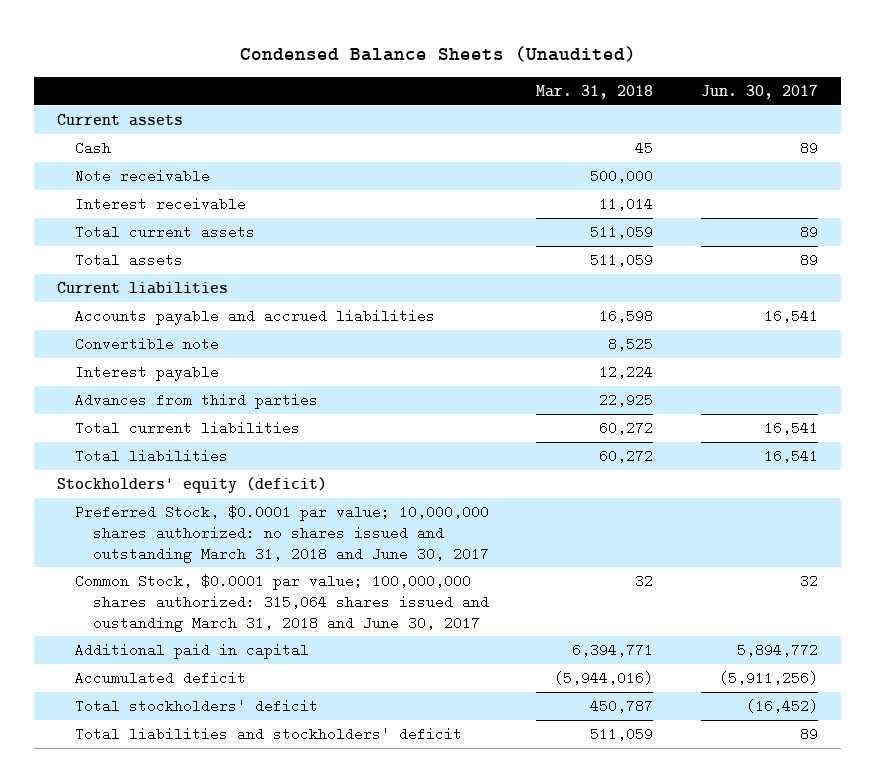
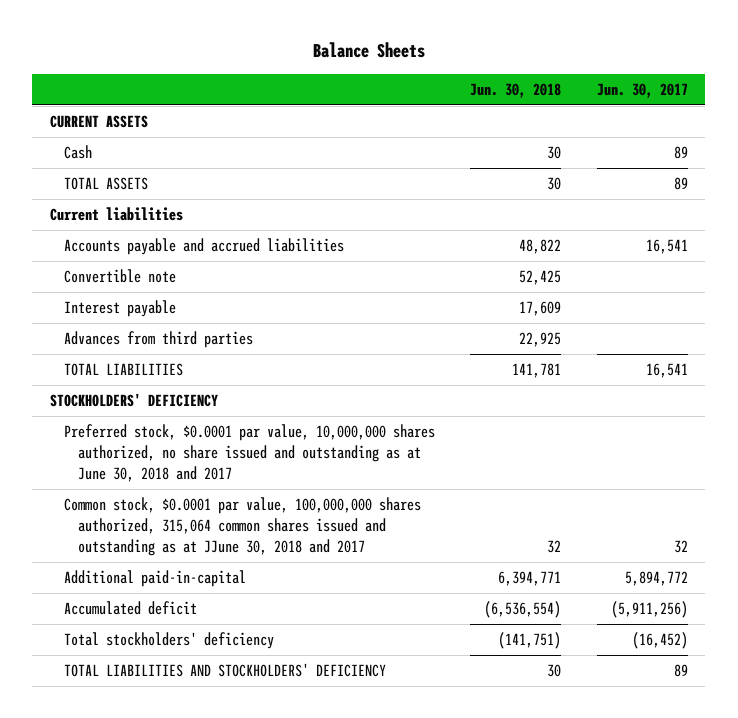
[239,46,636,63] Condensed Balance Sheets (Unaudited) -> [312,42,425,59] Balance Sheets
[536,85,654,100] Mar. 31, 2018 -> none
none -> [470,82,562,98] Jun. 30, 2018
[57,113,184,126] Current assets -> [49,115,148,129] CURRENT ASSETS
[75,168,211,183] Note receivable -> none
[75,196,247,211] Interest receivable -> none
[75,224,256,239] Total current assets -> none
[75,252,184,267] Total assets -> [64,177,149,191] TOTAL ASSETS
[75,420,301,435] Total current liabilities -> none
[75,448,229,463] Total liabilities -> [64,363,184,377] TOTAL LIABILITIES
[57,476,328,493] Stockholders' equity (deficit) -> [49,393,218,408] STOCKHOLDERS' DEFICIENCY
[75,504,490,563] Preferred Stock, $0.0001 par value; 10,000,000 shares authorized: no shares issued and outstanding March 31, 2018 and June 30, 2017 -> [64,424,436,483] Preferred stock, $0.0001 par value, 10,000,000 shares authorized, no share issued and outstanding as at June 30, 2018 and 2017
[75,573,489,632] Common Stock, $0.0001 par value; 100,000,000 shares authorized: 315,064 shares issued and oustanding March 31, 2018 and June 30, 2017 -> [64,497,422,557] Common stock, $0.0001 par value, 100,000,000 shares authorized, 315,064 common shares issued and outstanding as at JJune 30, 2018 and 2017
[75,642,310,659] Additional paid in capital -> [64,570,247,588] Additional paid-in-capital
[75,698,319,713] Total stockholders' deficit -> [64,632,275,650] Total stockholders' deficiency
[75,726,463,741] Total liabilities and stockholders' deficit -> [64,663,387,678] TOTAL LIABILITIES AND STOCKHOLDERS' DEFICIENCY

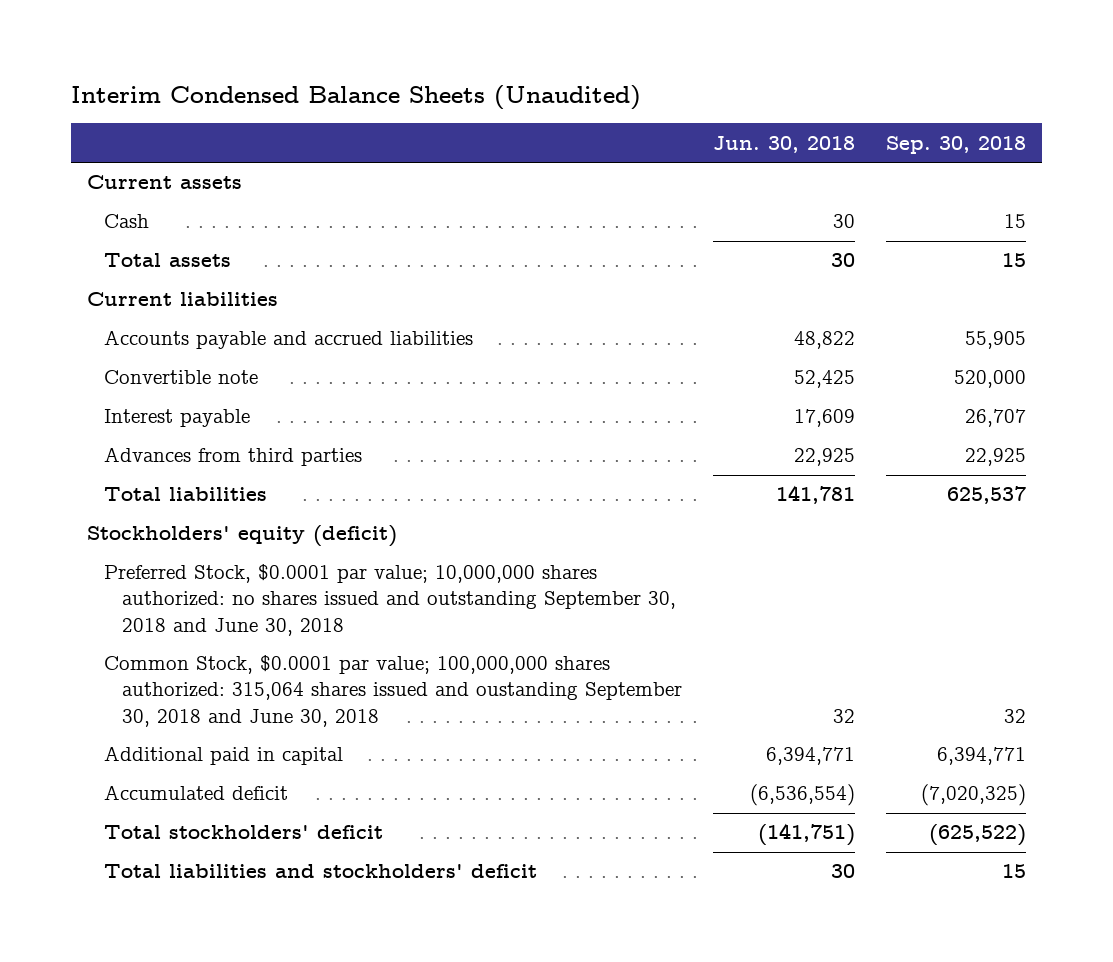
[312,42,425,59] Balance Sheets -> [71,84,642,110] Interim Condensed Balance Sheets (Unaudited)
[596,82,688,98] Jun. 30, 2017 -> none
none -> [886,135,1027,154] Sep. 30, 2018
[49,115,148,129] CURRENT ASSETS -> [86,175,242,190] Current assets
[64,177,149,191] TOTAL ASSETS -> [104,253,232,268] Total assets
[64,363,184,377] TOTAL LIABILITIES -> [104,487,268,502] Total liabilities
[49,393,218,408] STOCKHOLDERS' DEFICIENCY -> [86,525,397,548] Stockholders' equity (deficit)
[64,424,436,483] Preferred stock, $0.0001 par value, 10,000,000 shares authorized, no share issued and outstanding as at June 30, 2018 and 2017 -> [104,564,677,636] Preferred Stock, $0.0001 par value; 10,000,000 shares authorized: no shares issued and outstanding September 30, 2018 and June 30, 2018
[64,497,422,557] Common stock, $0.0001 par value, 100,000,000 shares authorized, 315,064 common shares issued and outstanding as at JJune 30, 2018 and 2017 -> [104,655,683,727] Common Stock, $0.0001 par value; 100,000,000 shares authorized: 315,064 shares issued and oustanding September 30, 2018 and June 30, 2018
[64,570,247,588] Additional paid-in-capital -> [104,746,344,766] Additional paid in capital
[64,632,275,650] Total stockholders' deficiency -> [104,825,384,840] Total stockholders' deficit
[64,663,387,678] TOTAL LIABILITIES AND STOCKHOLDERS' DEFICIENCY -> [104,864,538,879] Total liabilities and stockholders' deficit

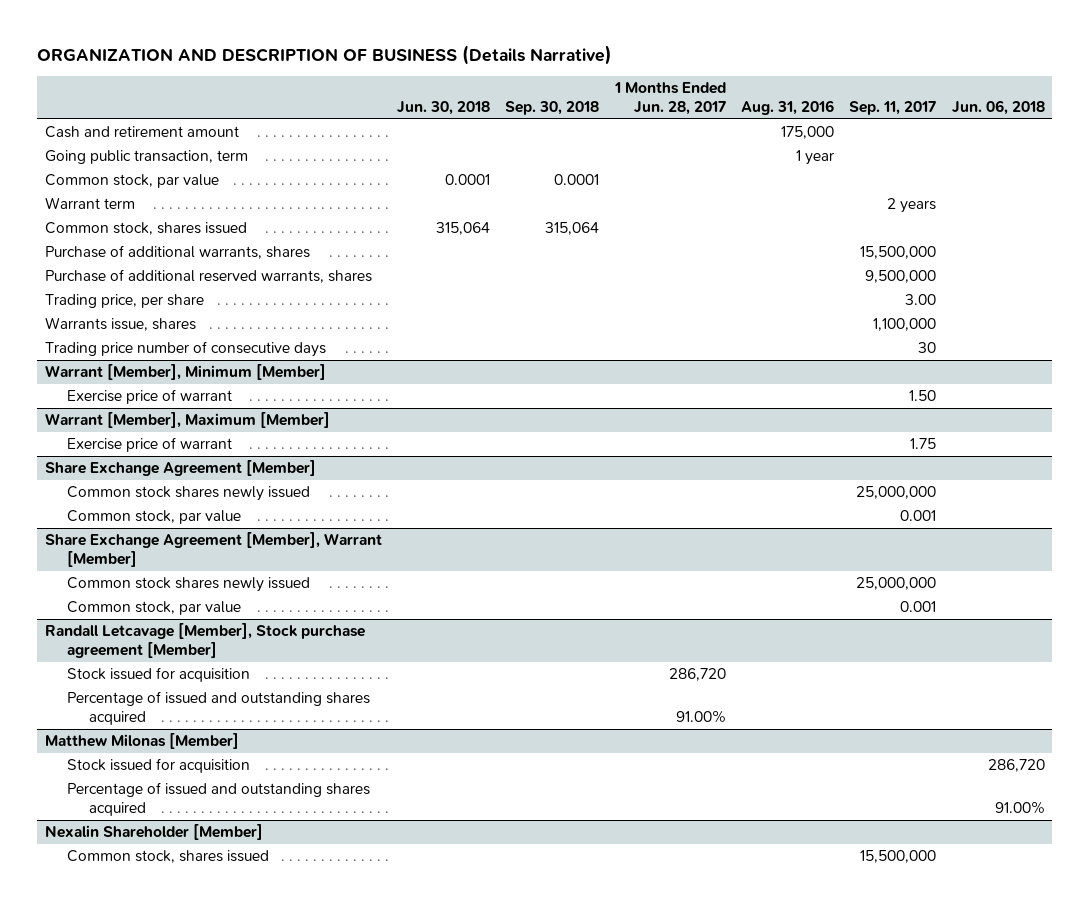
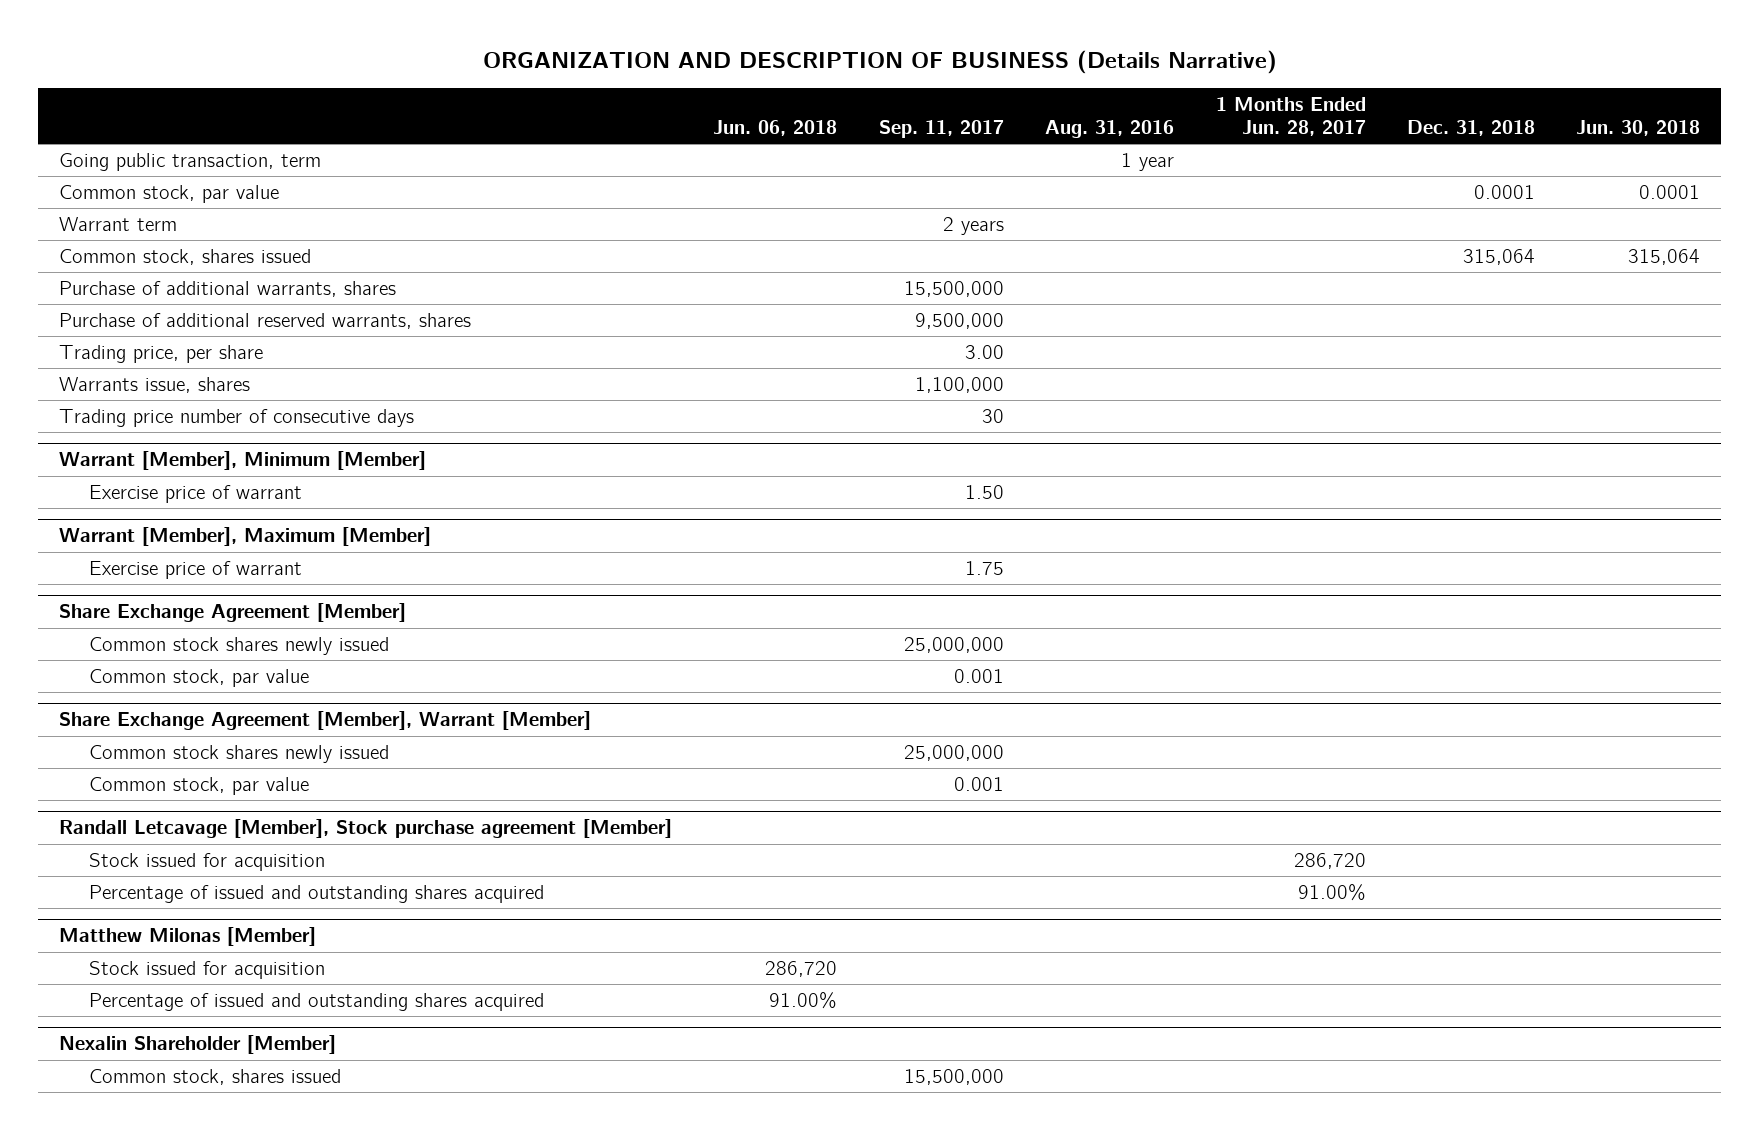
[505,100,600,115] Sep. 30, 2018 -> none
none -> [1406,119,1535,136] Dec. 31, 2018
[44,126,239,139] Cash and retirement amount -> none

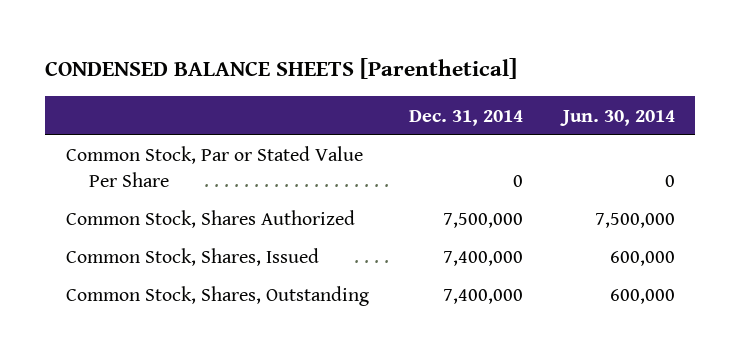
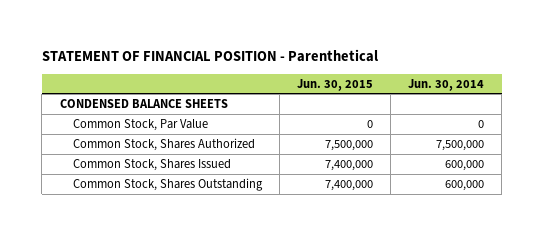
[45,58,518,80] CONDENSED BALANCE SHEETS [Parenthetical] -> [41,49,378,63] STATEMENT OF FINANCIAL POSITION - Parenthetical
[408,109,523,126] Dec. 31, 2014 -> none
none -> [297,78,374,91] Jun. 30, 2015
none -> [59,98,228,108] CONDENSED BALANCE SHEETS
[65,146,363,187] Common Stock, Par or Stated Value Per Share -> [73,118,209,131] Common Stock, Par Value
[65,248,319,267] Common Stock, Shares, Issued -> [73,158,232,171] Common Stock, Shares Issued
[65,286,369,307] Common Stock, Shares, Outstanding -> [73,177,264,191] Common Stock, Shares Outstanding

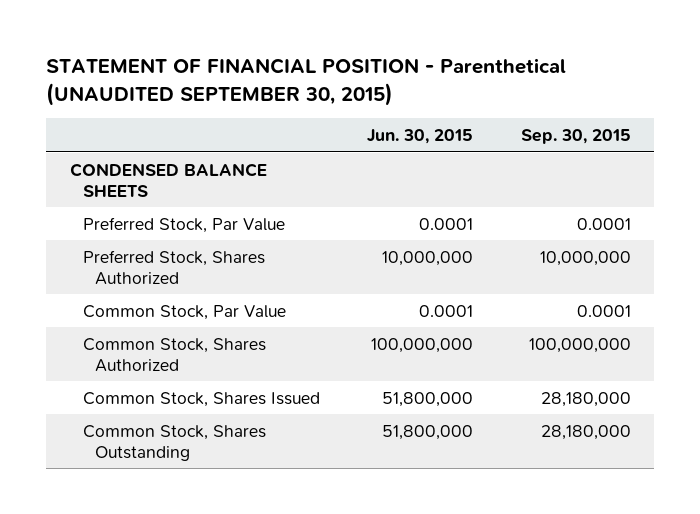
[41,49,378,63] STATEMENT OF FINANCIAL POSITION - Parenthetical -> [45,58,566,106] STATEMENT OF FINANCIAL POSITION - Parenthetical (UNAUDITED SEPTEMBER 30, 2015)
[408,78,485,91] Jun. 30, 2014 -> none
none -> [520,128,631,144] Sep. 30, 2015
none -> [82,216,285,233] Preferred Stock, Par Value
none -> [82,249,265,285] Preferred Stock, Shares Authorized
[367,119,374,128] 0 -> [419,304,474,317] 0.0001
[325,139,374,151] 7,500,000 -> [371,337,474,353] 100,000,000
[325,159,374,171] 7,400,000 -> [382,391,474,407] 51,800,000
[325,179,374,191] 7,400,000 -> [382,424,474,440] 51,800,000

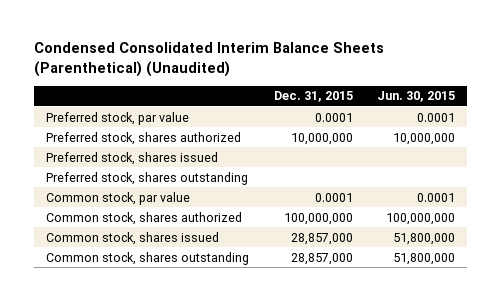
[45,58,566,106] STATEMENT OF FINANCIAL POSITION - Parenthetical (UNAUDITED SEPTEMBER 30, 2015) -> [33,42,384,77] Condensed Consolidated Interim Balance Sheets (Parenthetical) (Unaudited)
[520,128,631,144] Sep. 30, 2015 -> none
none -> [273,91,353,103] Dec. 31, 2015
[69,162,267,197] CONDENSED BALANCE SHEETS -> none
[82,216,285,233] Preferred Stock, Par Value -> [45,111,189,125] Preferred stock, par value
[82,249,265,285] Preferred Stock, Shares Authorized -> [45,131,241,145] Preferred stock, shares authorized
none -> [45,151,218,165] Preferred stock, shares issued
none -> [45,171,248,185] Preferred stock, shares outstanding
[82,304,286,320] Common Stock, Par Value -> [45,191,190,205] Common stock, par value
[82,337,266,372] Common Stock, Shares Authorized -> [45,211,242,225] Common stock, shares authorized
[82,391,320,407] Common Stock, Shares Issued -> [45,231,219,245] Common stock, shares issued
[82,424,266,461] Common Stock, Shares Outstanding -> [45,251,249,265] Common stock, shares outstanding

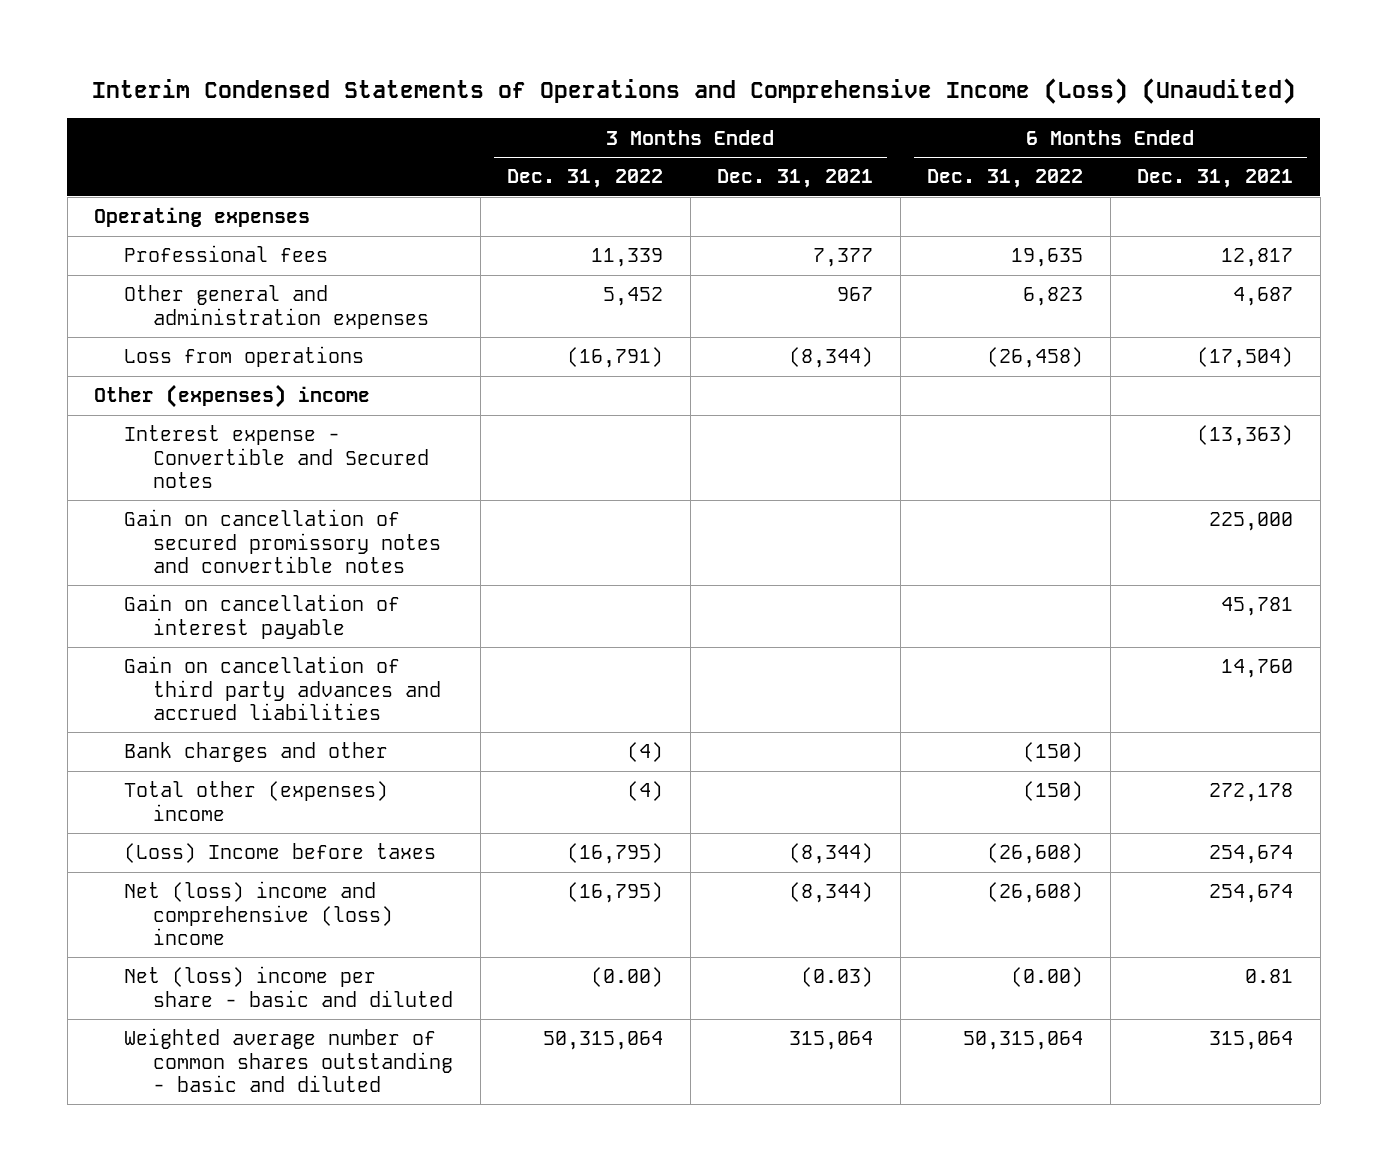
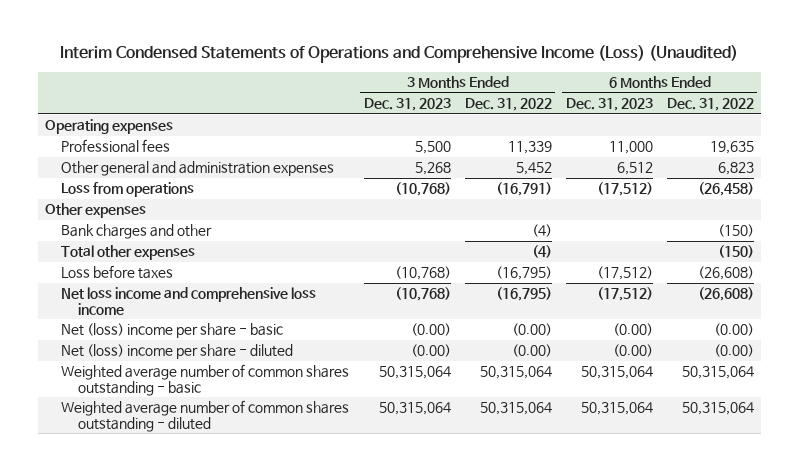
[717,169,874,189] Dec. 31, 2021 -> none
[1137,169,1294,189] Dec. 31, 2021 -> none
none -> [363,98,451,112] Dec. 31, 2023
none -> [565,98,653,112] Dec. 31, 2023
[123,425,430,488] Interest expense - Convertible and Secured notes -> none
[123,509,442,573] Gain on cancellation of secured promissory notes and convertible notes -> none
[123,594,400,639] Gain on cancellation of interest payable -> none
[123,656,442,720] Gain on cancellation of third party advances and accrued liabilities -> none
[94,384,371,409] Other (expenses) income -> [44,203,146,219] Other expenses
[123,781,388,821] Total other (expenses) income -> [61,245,196,261] Total other expenses
[123,843,436,864] (Loss) Income before taxes -> [61,265,174,280] Loss before taxes
[123,881,394,945] Net (loss) income and comprehensive (loss) income -> [61,287,317,315] Net loss income and comprehensive loss income
[123,966,454,1007] Net (loss) income per share - basic and diluted -> [61,323,284,339] Net (loss) income per share - basic
none -> [61,344,294,360] Net (loss) income per share - diluted
[123,1028,454,1092] Weighted average number of common shares outstanding - basic and diluted -> [61,364,350,396] Weighted average number of common shares outstanding - basic
none -> [61,400,350,432] Weighted average number of common shares outstanding - diluted

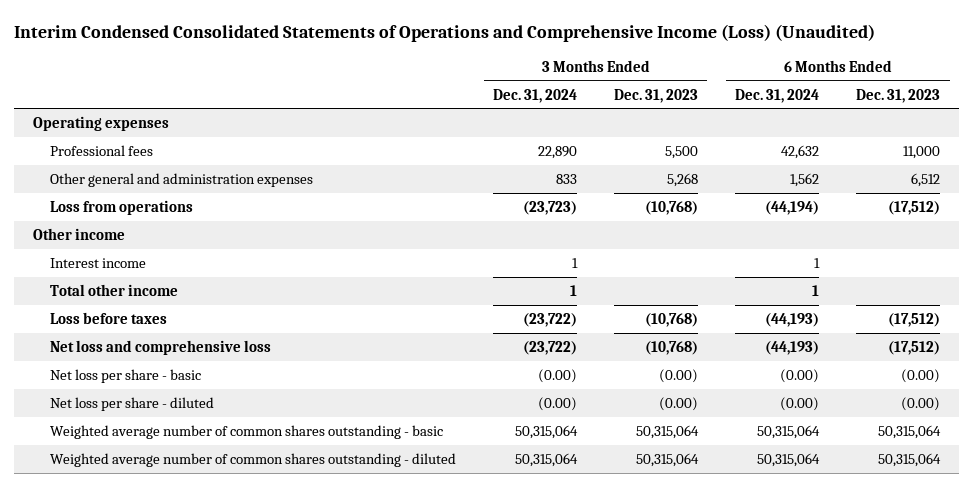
[60,45,739,64] Interim Condensed Statements of Operations and Comprehensive Income (Loss) (Unaudited) -> [14,23,876,42] Interim Condensed Consolidated Statements of Operations and Comprehensive Income (Loss) (Unaudited)
[464,98,552,112] Dec. 31, 2022 -> none
[666,98,754,112] Dec. 31, 2022 -> none
none -> [492,88,577,103] Dec. 31, 2024
none -> [735,88,820,103] Dec. 31, 2024
[61,224,213,240] Bank charges and other -> none
[44,203,146,219] Other expenses -> [32,228,125,241] Other income
none -> [49,258,146,269] Interest income
[61,245,196,261] Total other expenses -> [49,284,178,297] Total other income
[61,287,317,315] Net loss income and comprehensive loss income -> [49,340,271,356] Net loss and comprehensive loss
[61,323,284,339] Net (loss) income per share - basic -> [49,369,201,384] Net loss per share - basic
[61,344,294,360] Net (loss) income per share - diluted -> [49,397,214,412] Net loss per share - diluted

